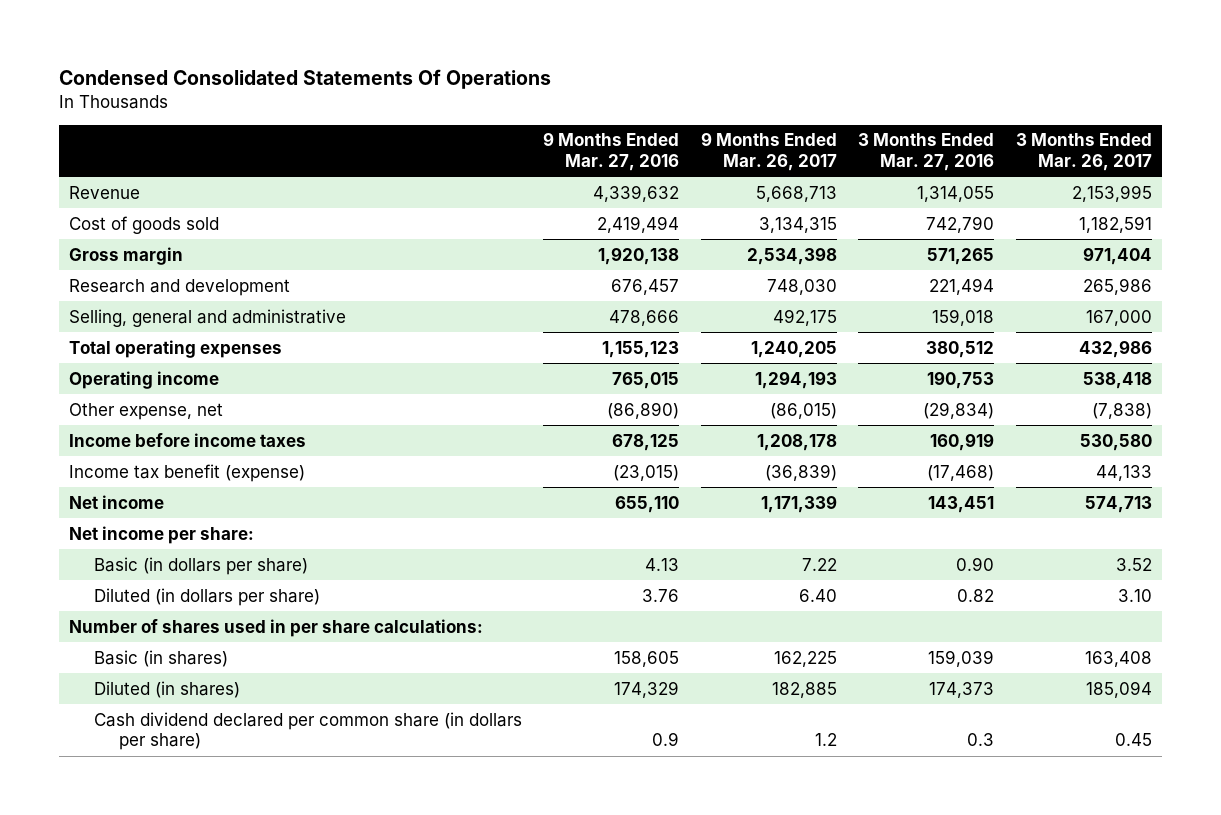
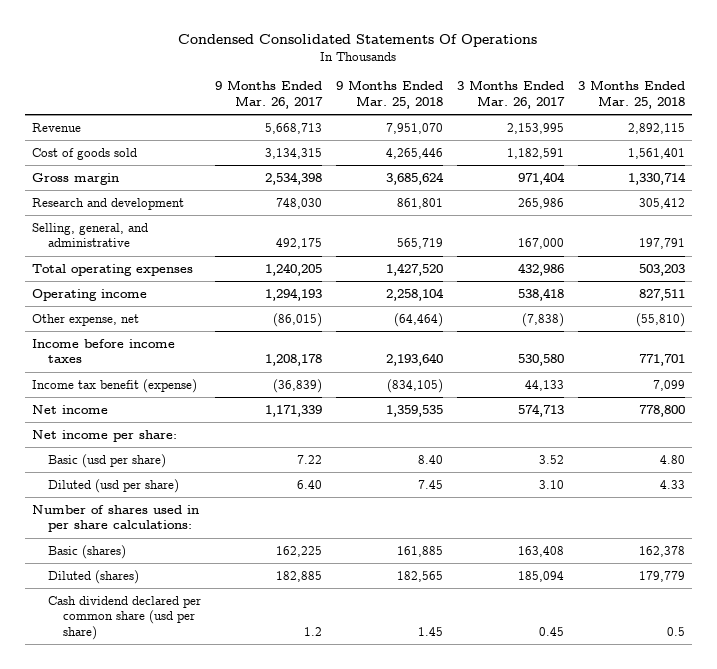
[543,132,680,171] 9 Months Ended Mar. 27, 2016 -> none
[858,133,995,171] 3 Months Ended Mar. 27, 2016 -> none
none -> [335,80,443,109] 9 Months Ended Mar. 25, 2018
none -> [577,80,685,109] 3 Months Ended Mar. 25, 2018
[69,308,347,327] Selling, general and administrative -> [32,222,149,248] Selling, general, and administrative
[94,556,309,575] Basic (in dollars per share) -> [47,453,166,468] Basic (usd per share)
[94,587,321,606] Diluted (in dollars per share) -> [47,478,179,493] Diluted (usd per share)
[94,649,229,667] Basic (in shares) -> [47,544,126,559] Basic (shares)
[94,680,241,698] Diluted (in shares) -> [47,569,139,584] Diluted (shares)
[94,711,523,751] Cash dividend declared per common share (in dollars per share) -> [47,595,201,641] Cash dividend declared per common share (usd per share)

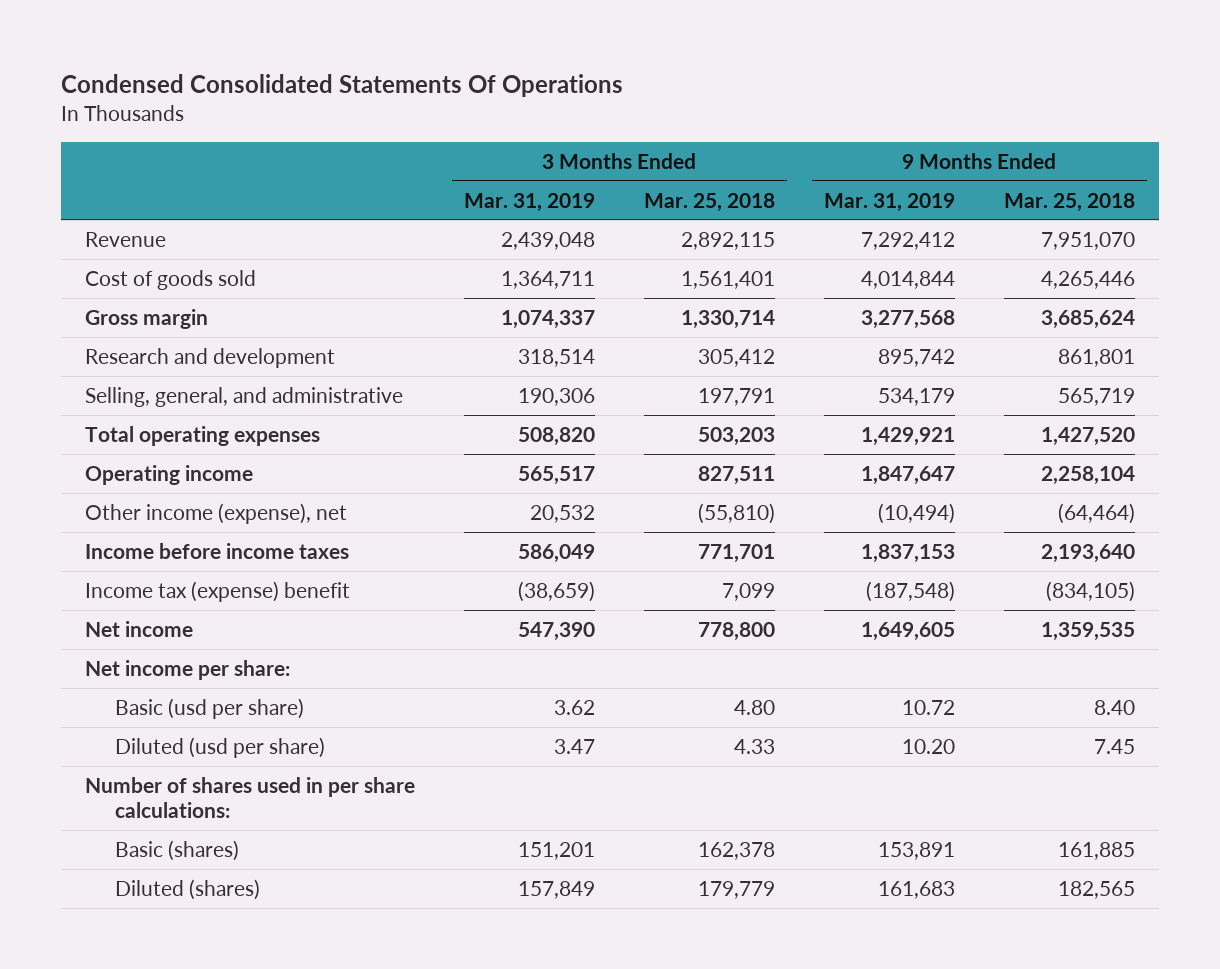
[214,80,323,109] 9 Months Ended Mar. 26, 2017 -> none
[456,80,565,109] 3 Months Ended Mar. 26, 2017 -> none
none -> [464,192,596,212] Mar. 31, 2019
none -> [823,192,955,212] Mar. 31, 2019
[32,313,140,326] Other expense, net -> [85,502,348,524] Other income (expense), net
[32,378,198,393] Income tax benefit (expense) -> [85,580,351,602] Income tax (expense) benefit
[47,595,201,641] Cash dividend declared per common share (usd per share) -> none

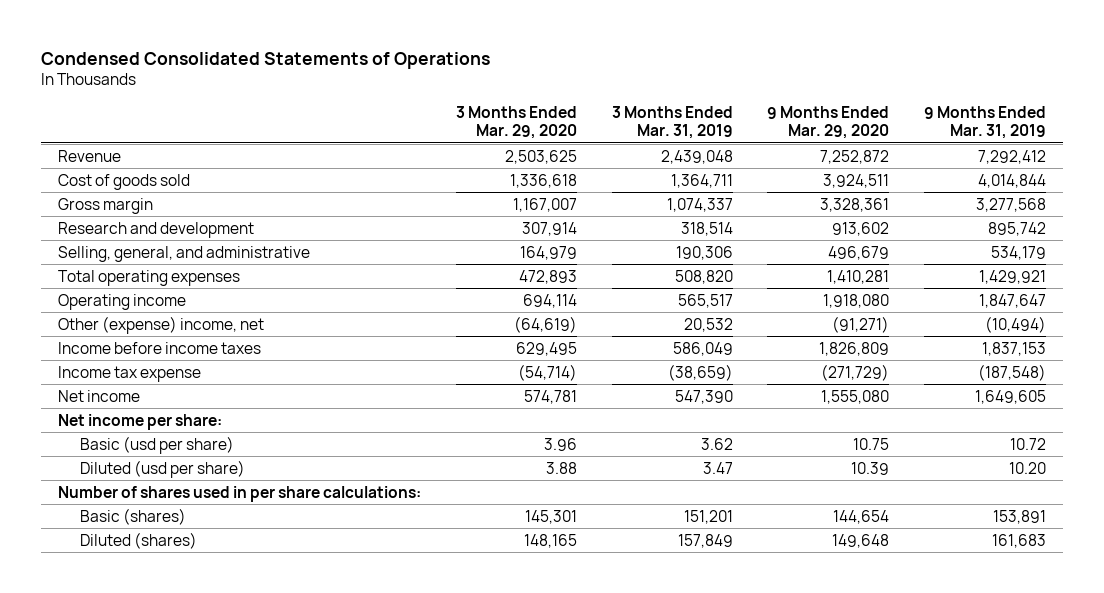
[60,73,623,97] Condensed Consolidated Statements Of Operations -> [40,51,490,69] Condensed Consolidated Statements of Operations
[643,192,775,212] Mar. 25, 2018 -> none
[1003,192,1135,212] Mar. 25, 2018 -> none
none -> [455,106,577,140] 3 Months Ended Mar. 29, 2020
none -> [767,106,890,140] 9 Months Ended Mar. 29, 2020
[85,502,348,524] Other income (expense), net -> [58,315,265,334] Other (expense) income, net
[85,580,351,602] Income tax (expense) benefit -> [58,365,202,382] Income tax expense

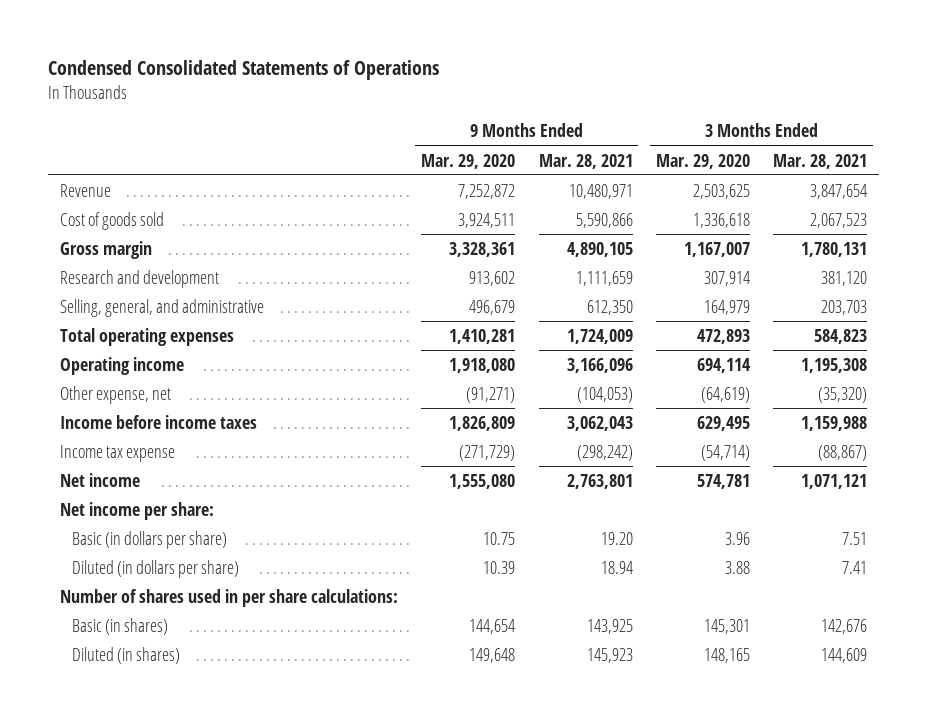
[611,106,733,140] 3 Months Ended Mar. 31, 2019 -> none
[924,106,1047,140] 9 Months Ended Mar. 31, 2019 -> none
none -> [538,153,633,169] Mar. 28, 2021
none -> [773,153,868,169] Mar. 28, 2021
[58,315,265,334] Other (expense) income, net -> [59,385,171,404] Other expense, net
[79,435,234,454] Basic (usd per share) -> [72,530,228,549] Basic (in dollars per share)
[79,459,245,478] Diluted (usd per share) -> [72,559,240,578] Diluted (in dollars per share)
[79,507,186,525] Basic (shares) -> [72,617,169,635] Basic (in shares)
[79,531,197,549] Diluted (shares) -> [72,646,181,664] Diluted (in shares)

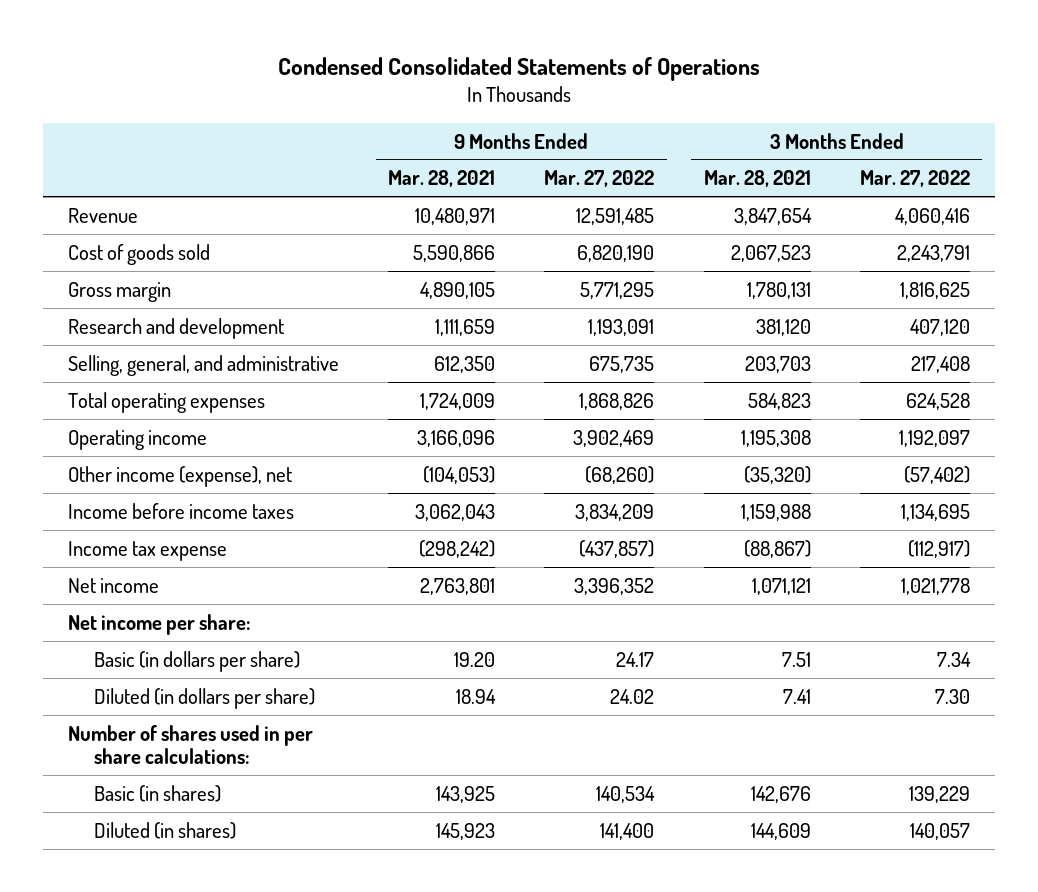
[421,153,516,169] Mar. 29, 2020 -> none
[655,153,750,169] Mar. 29, 2020 -> none
none -> [544,170,655,188] Mar. 27, 2022
none -> [859,170,970,188] Mar. 27, 2022
[59,385,171,404] Other expense, net -> [67,465,292,487] Other income (expense), net

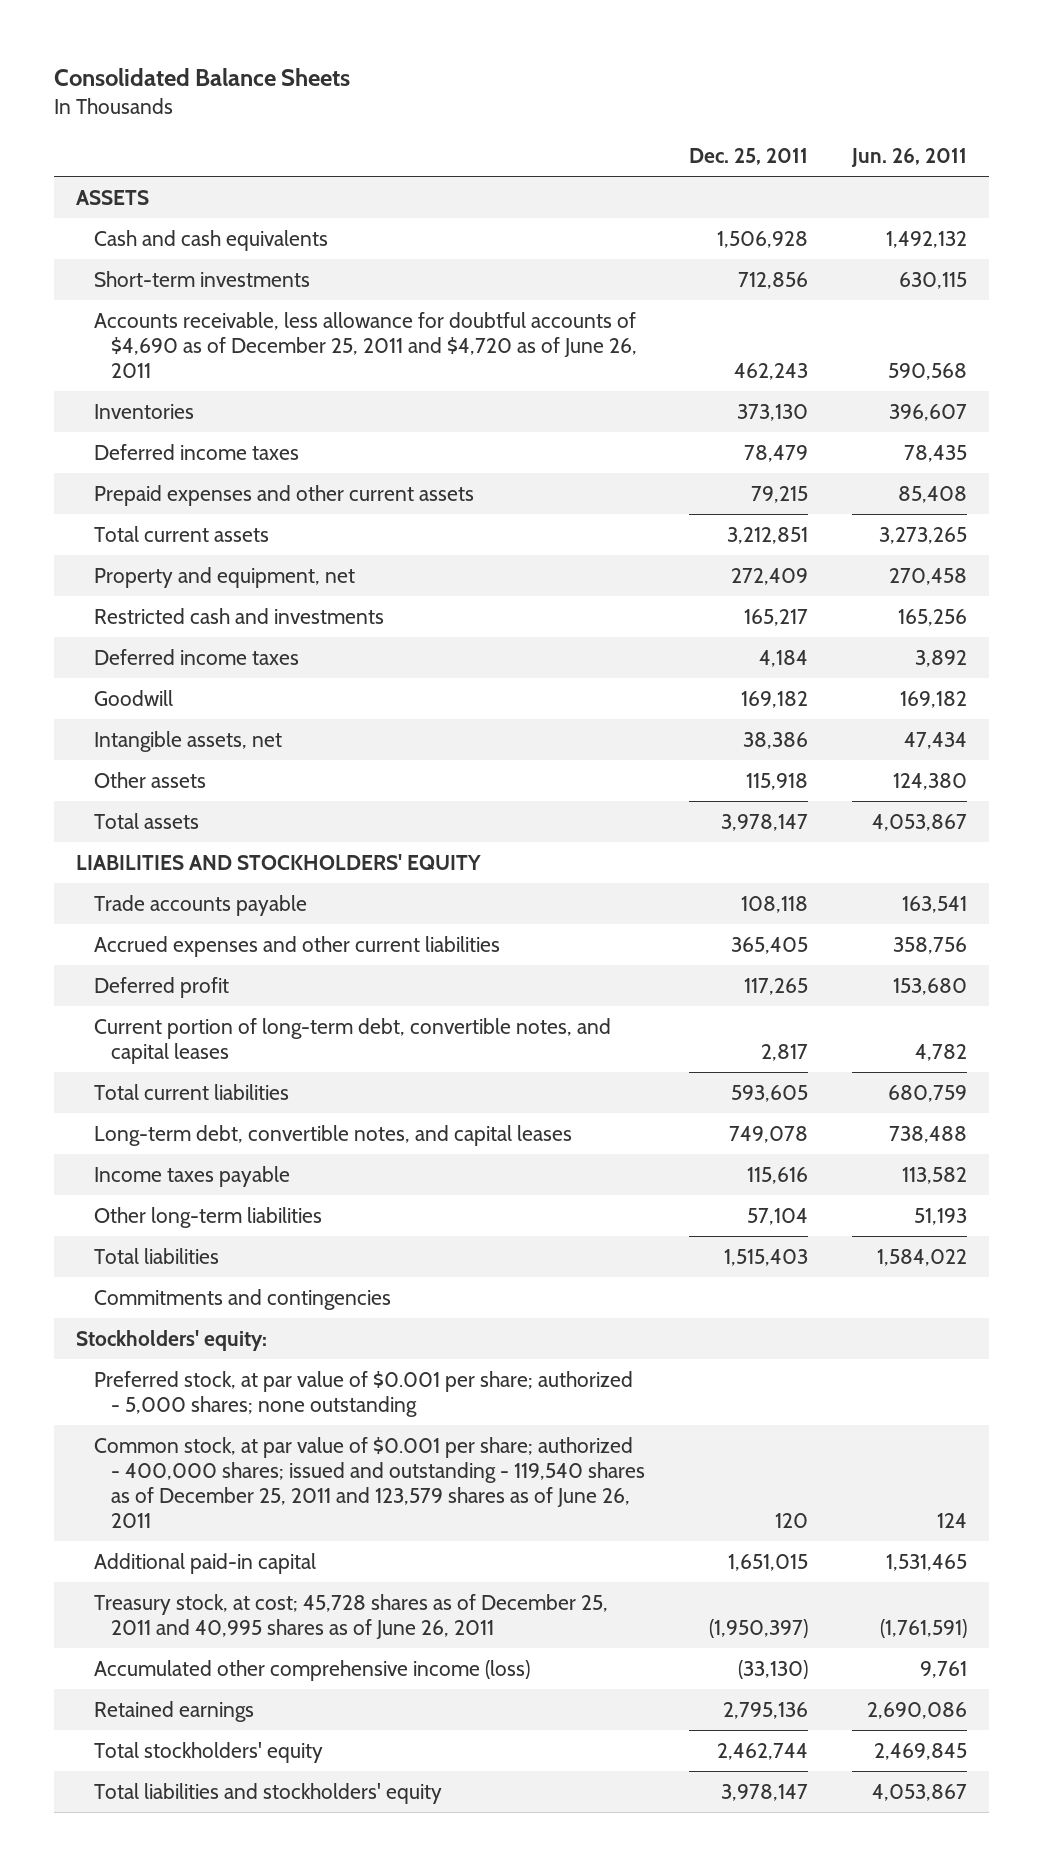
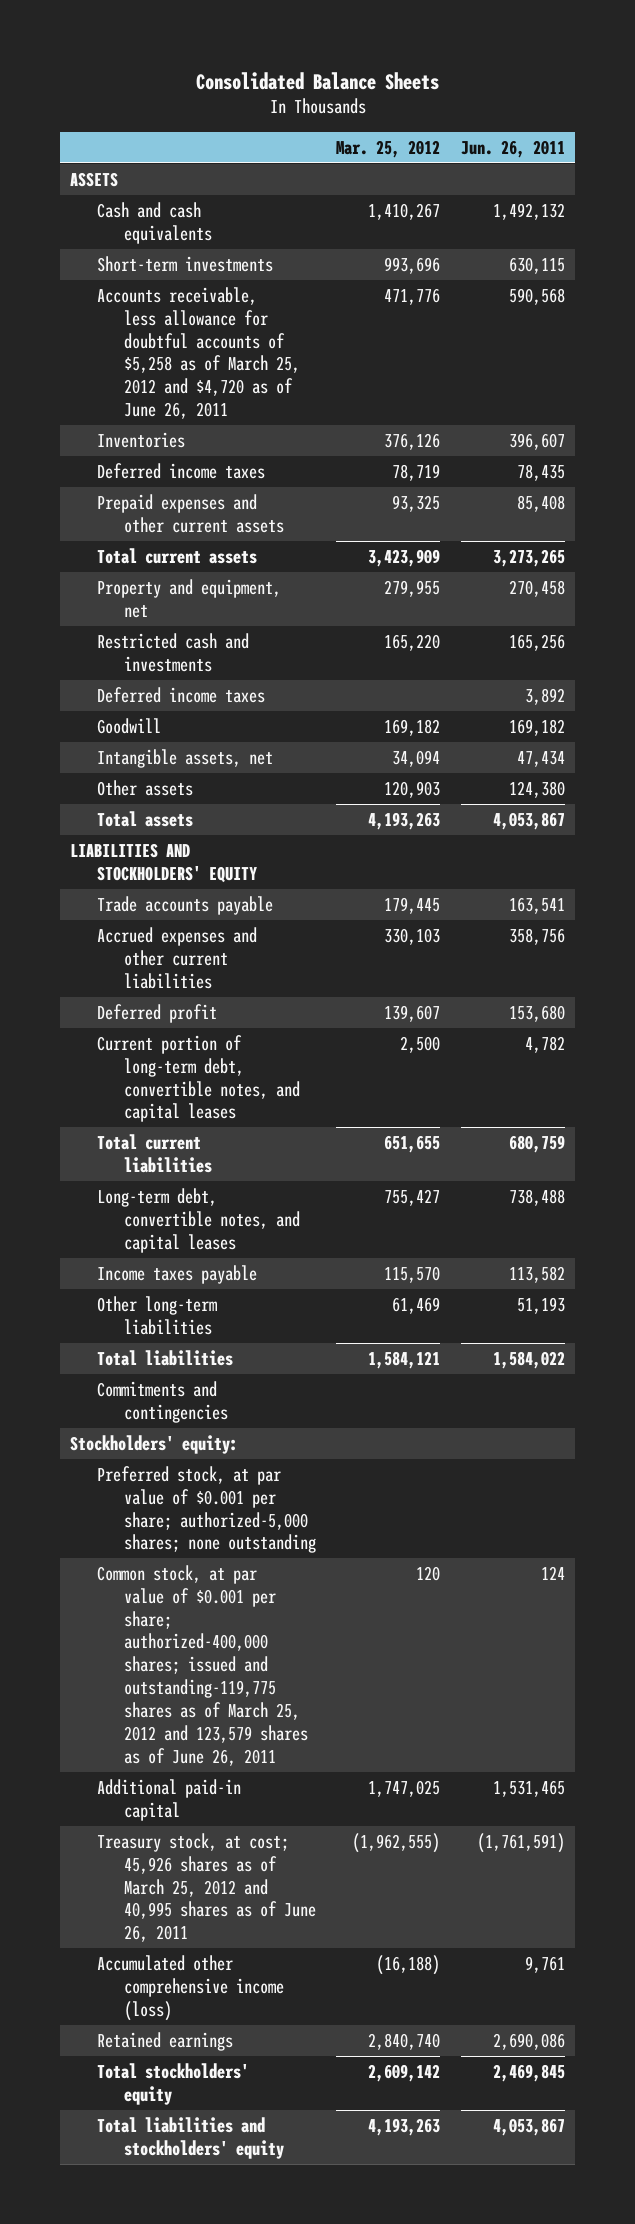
[688,147,808,165] Dec. 25, 2011 -> none
none -> [336,139,441,158] Mar. 25, 2012
[93,311,638,378] Accounts receivable, less allowance for doubtful accounts of $4,690 as of December 25, 2011 and $4,720 as of June 26, 2011 -> [97,286,300,420] Accounts receivable, less allowance for doubtful accounts of $5,258 as of March 25, 2012 and $4,720 as of June 26, 2011
[93,1370,633,1417] Preferred stock, at par value of $0.001 per share; authorized - 5,000 shares; none outstanding -> [97,1465,316,1554] Preferred stock, at par value of $0.001 per share; authorized-5,000 shares; none outstanding
[93,1436,646,1528] Common stock, at par value of $0.001 per share; authorized - 400,000 shares; issued and outstanding - 119,540 shares as of December 25, 2011 and 123,579 shares as of June 26, 2011 -> [97,1564,308,1766] Common stock, at par value of $0.001 per share; authorized-400,000 shares; issued and outstanding-119,775 shares as of March 25, 2012 and 123,579 shares as of June 26, 2011
[93,1593,608,1639] Treasury stock, at cost; 45,728 shares as of December 25, 2011 and 40,995 shares as of June 26, 2011 -> [97,1832,316,1943] Treasury stock, at cost; 45,926 shares as of March 25, 2012 and 40,995 shares as of June 26, 2011

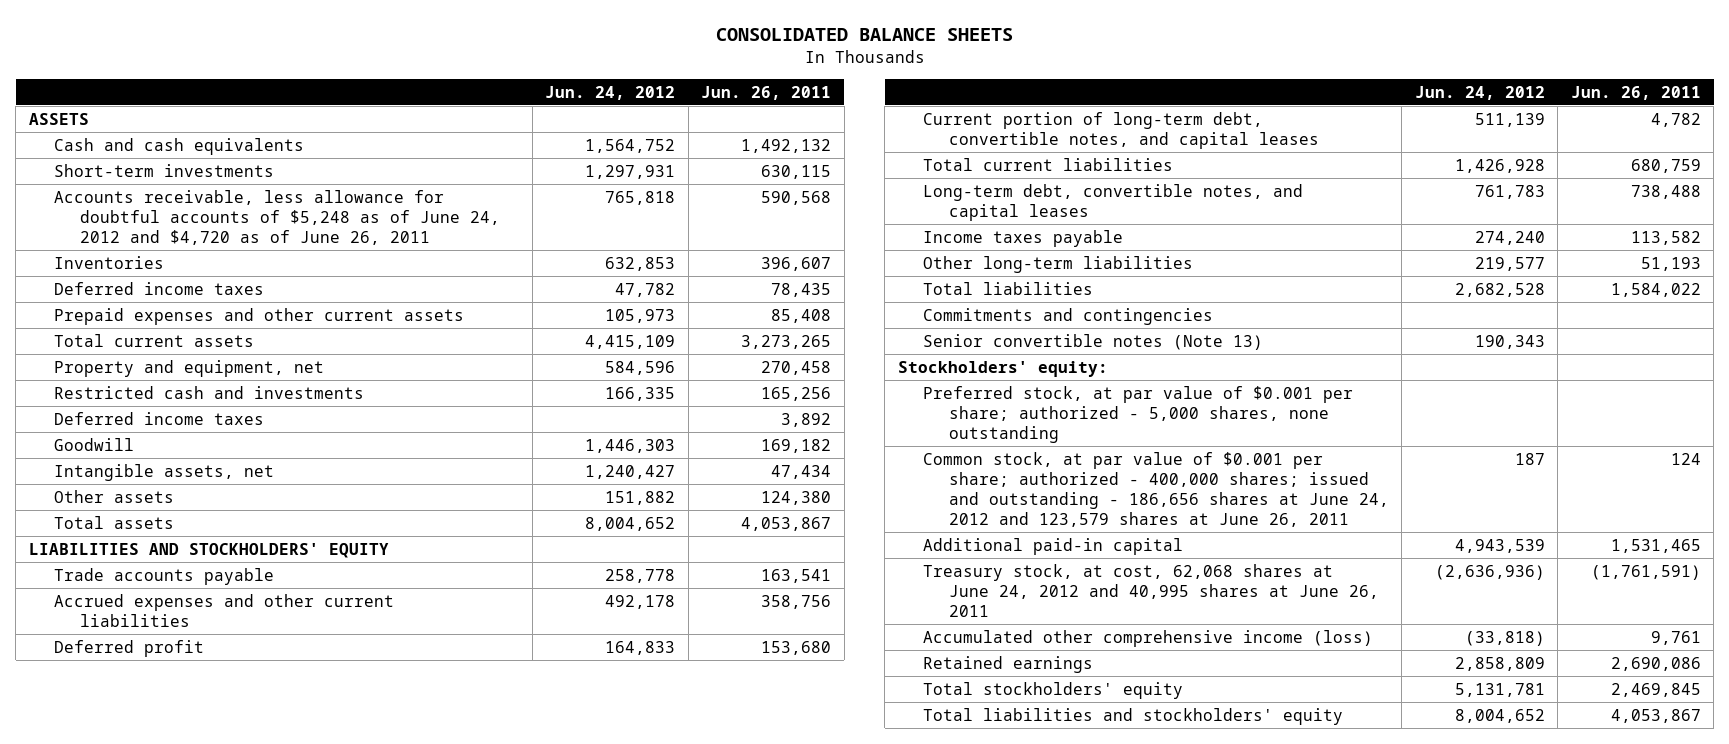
[195,71,439,90] Consolidated Balance Sheets -> [715,27,1013,41] CONSOLIDATED BALANCE SHEETS
[336,139,441,158] Mar. 25, 2012 -> none
none -> [545,85,676,100] Jun. 24, 2012
[97,286,300,420] Accounts receivable, less allowance for doubtful accounts of $5,258 as of March 25, 2012 and $4,720 as of June 26, 2011 -> [54,189,500,245] Accounts receivable, less allowance for doubtful accounts of $5,248 as of June 24, 2012 and $4,720 as of June 26, 2011
none -> [923,333,1264,350] Senior convertible notes (Note 13)
[97,1465,316,1554] Preferred stock, at par value of $0.001 per share; authorized-5,000 shares; none outstanding -> [923,385,1354,443] Preferred stock, at par value of $0.001 per share; authorized - 5,000 shares, none outstanding
[97,1564,308,1766] Common stock, at par value of $0.001 per share; authorized-400,000 shares; issued and outstanding-119,775 shares as of March 25, 2012 and 123,579 shares as of June 26, 2011 -> [923,451,1389,527] Common stock, at par value of $0.001 per share; authorized - 400,000 shares; issued and outstanding - 186,656 shares at June 24, 2012 and 123,579 shares at June 26, 2011
[97,1832,316,1943] Treasury stock, at cost; 45,926 shares as of March 25, 2012 and 40,995 shares as of June 26, 2011 -> [923,563,1379,617] Treasury stock, at cost, 62,068 shares at June 24, 2012 and 40,995 shares at June 26, 2011

